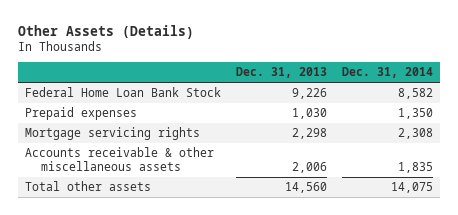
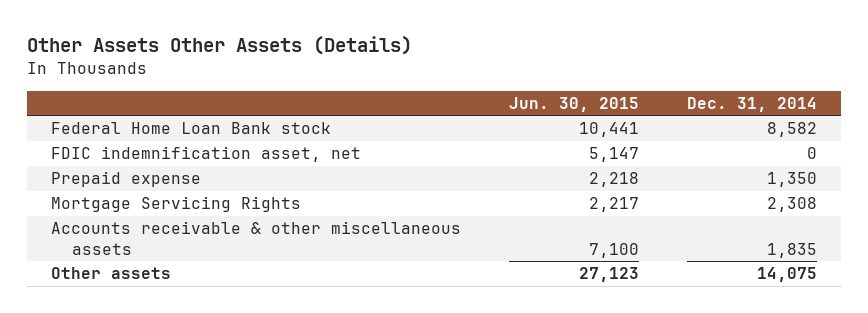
[17,24,194,39] Other Assets (Details) -> [27,36,413,56] Other Assets Other Assets (Details)
[235,67,327,79] Dec. 31, 2013 -> none
none -> [509,96,640,112] Jun. 30, 2015
[25,87,222,98] Federal Home Loan Bank Stock -> [51,122,332,135] Federal Home Loan Bank stock
none -> [51,146,362,163] FDIC indemnification asset, net
[25,107,138,121] Prepaid expenses -> [51,171,202,188] Prepaid expense
[25,127,201,141] Mortgage servicing rights -> [51,196,302,213] Mortgage Servicing Rights
[25,181,152,192] Total other assets -> [51,267,172,280] Other assets

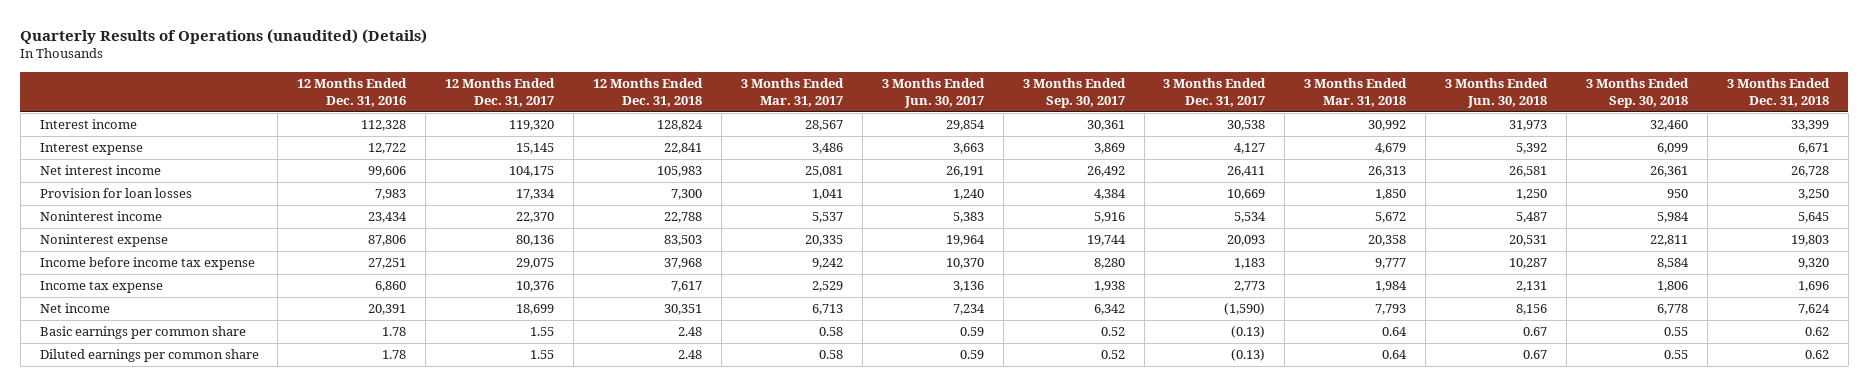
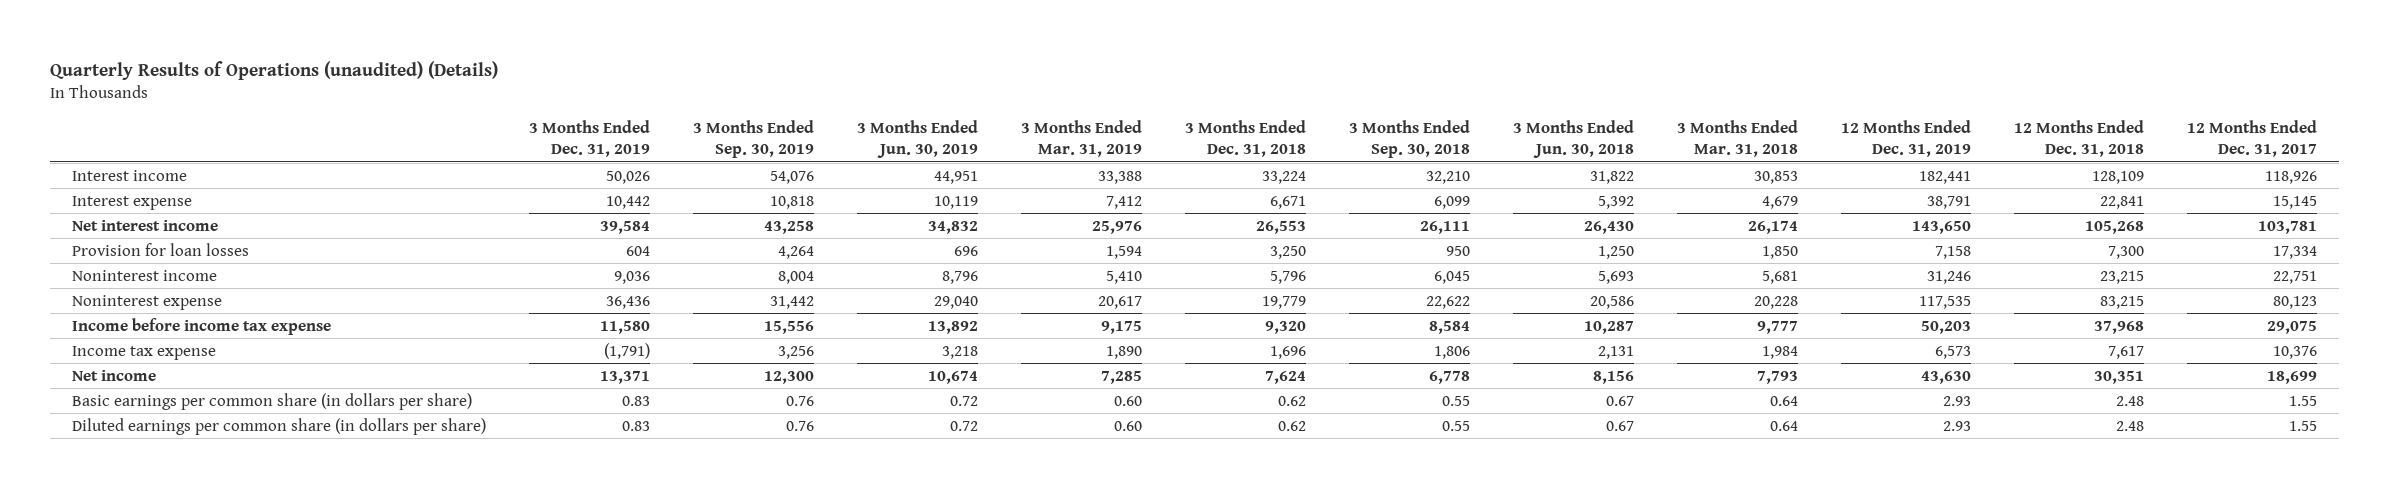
[297,77,408,107] 12 Months Ended Dec. 31, 2016 -> none
[740,77,844,107] 3 Months Ended Mar. 31, 2017 -> none
[881,77,985,108] 3 Months Ended Jun. 30, 2017 -> none
[1022,77,1126,108] 3 Months Ended Sep. 30, 2017 -> none
[1163,77,1267,107] 3 Months Ended Dec. 31, 2017 -> none
none -> [528,119,650,157] 3 Months Ended Dec. 31, 2019
none -> [692,119,814,158] 3 Months Ended Sep. 30, 2019
none -> [856,119,978,158] 3 Months Ended Jun. 30, 2019
none -> [1020,119,1142,157] 3 Months Ended Mar. 31, 2019
none -> [1841,119,1972,157] 12 Months Ended Dec. 31, 2019
[509,120,555,132] 119,320 -> [2265,170,2318,184] 118,926
[657,120,704,132] 128,824 -> [2092,170,2145,184] 128,109
[1368,120,1407,132] 30,992 -> [1754,170,1799,184] 30,853
[1509,120,1548,132] 31,973 -> [1590,170,1635,184] 31,822
[1649,120,1688,132] 32,460 -> [1426,170,1471,184] 32,210
[1790,120,1829,132] 33,399 -> [1262,170,1307,184] 33,224
[509,166,555,178] 104,175 -> [2258,220,2318,234] 103,781
[657,166,703,178] 105,983 -> [2085,220,2145,234] 105,268
[1368,166,1407,178] 26,313 -> [1748,220,1799,234] 26,174
[1509,166,1548,178] 26,581 -> [1584,220,1635,234] 26,430
[1649,166,1688,178] 26,361 -> [1420,220,1471,234] 26,111
[1790,166,1829,178] 26,728 -> [1256,220,1307,234] 26,553
[516,212,555,224] 22,370 -> [2273,270,2318,284] 22,751
[664,212,703,224] 22,788 -> [2100,270,2145,284] 23,215
[1375,212,1407,224] 5,672 -> [1762,270,1799,284] 5,681
[1516,212,1548,224] 5,487 -> [1598,270,1635,284] 5,693
[1656,212,1689,224] 5,984 -> [1434,270,1471,284] 6,045
[1797,212,1829,224] 5,645 -> [1270,270,1307,284] 5,796
[516,235,555,247] 80,136 -> [2273,295,2318,309] 80,123
[664,235,703,247] 83,503 -> [2100,295,2145,309] 83,215
[1368,235,1407,247] 20,358 -> [1754,295,1799,309] 20,228
[1509,235,1548,247] 20,531 -> [1590,295,1635,309] 20,586
[1649,235,1688,247] 22,811 -> [1426,295,1471,309] 22,622
[1790,235,1829,247] 19,803 -> [1262,295,1307,309] 19,779
[39,326,246,340] Basic earnings per common share -> [71,392,472,410] Basic earnings per common share (in dollars per share)
[39,349,259,363] Diluted earnings per common share -> [71,417,486,435] Diluted earnings per common share (in dollars per share)

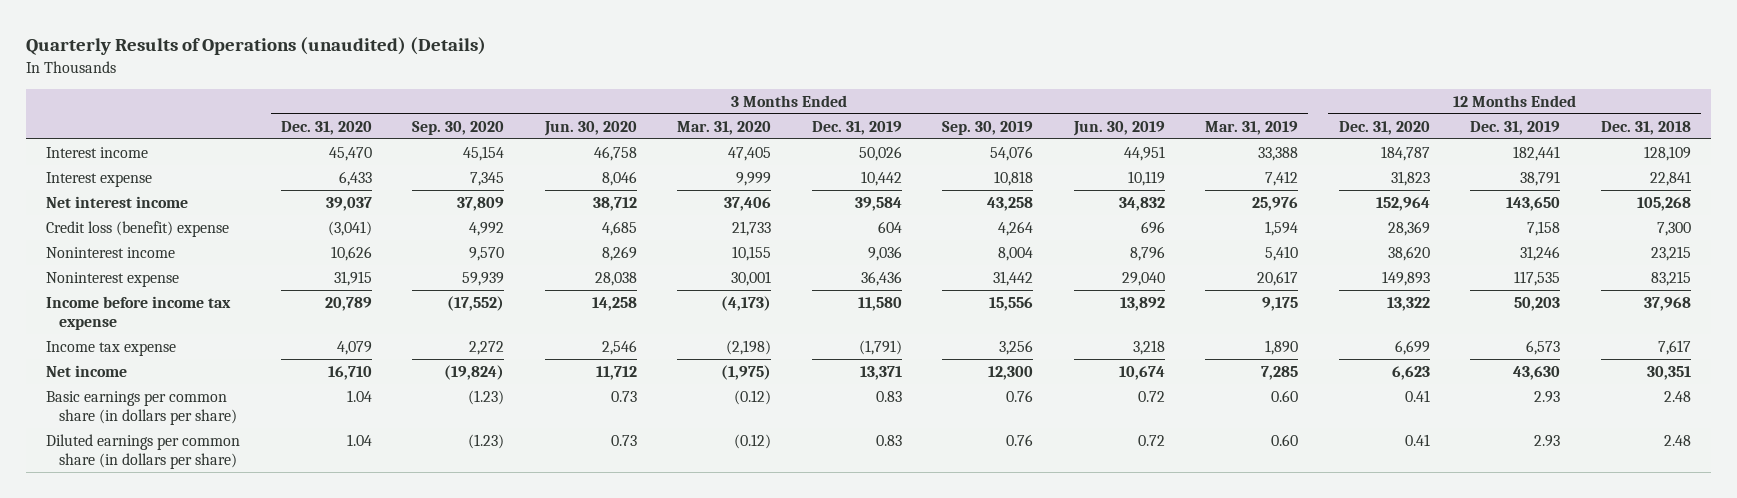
[1185,119,1307,157] 3 Months Ended Dec. 31, 2018 -> none
[1349,119,1471,158] 3 Months Ended Sep. 30, 2018 -> none
[1513,119,1635,158] 3 Months Ended Jun. 30, 2018 -> none
[1677,119,1799,157] 3 Months Ended Mar. 31, 2018 -> none
[2187,119,2318,157] 12 Months Ended Dec. 31, 2017 -> none
none -> [280,120,372,135] Dec. 31, 2020
none -> [412,120,505,135] Sep. 30, 2020
none -> [543,120,637,136] Jun. 30, 2020
none -> [677,120,772,135] Mar. 31, 2020
none -> [1338,120,1430,135] Dec. 31, 2020
[71,242,249,256] Provision for loan losses -> [46,220,230,237] Credit loss (benefit) expense

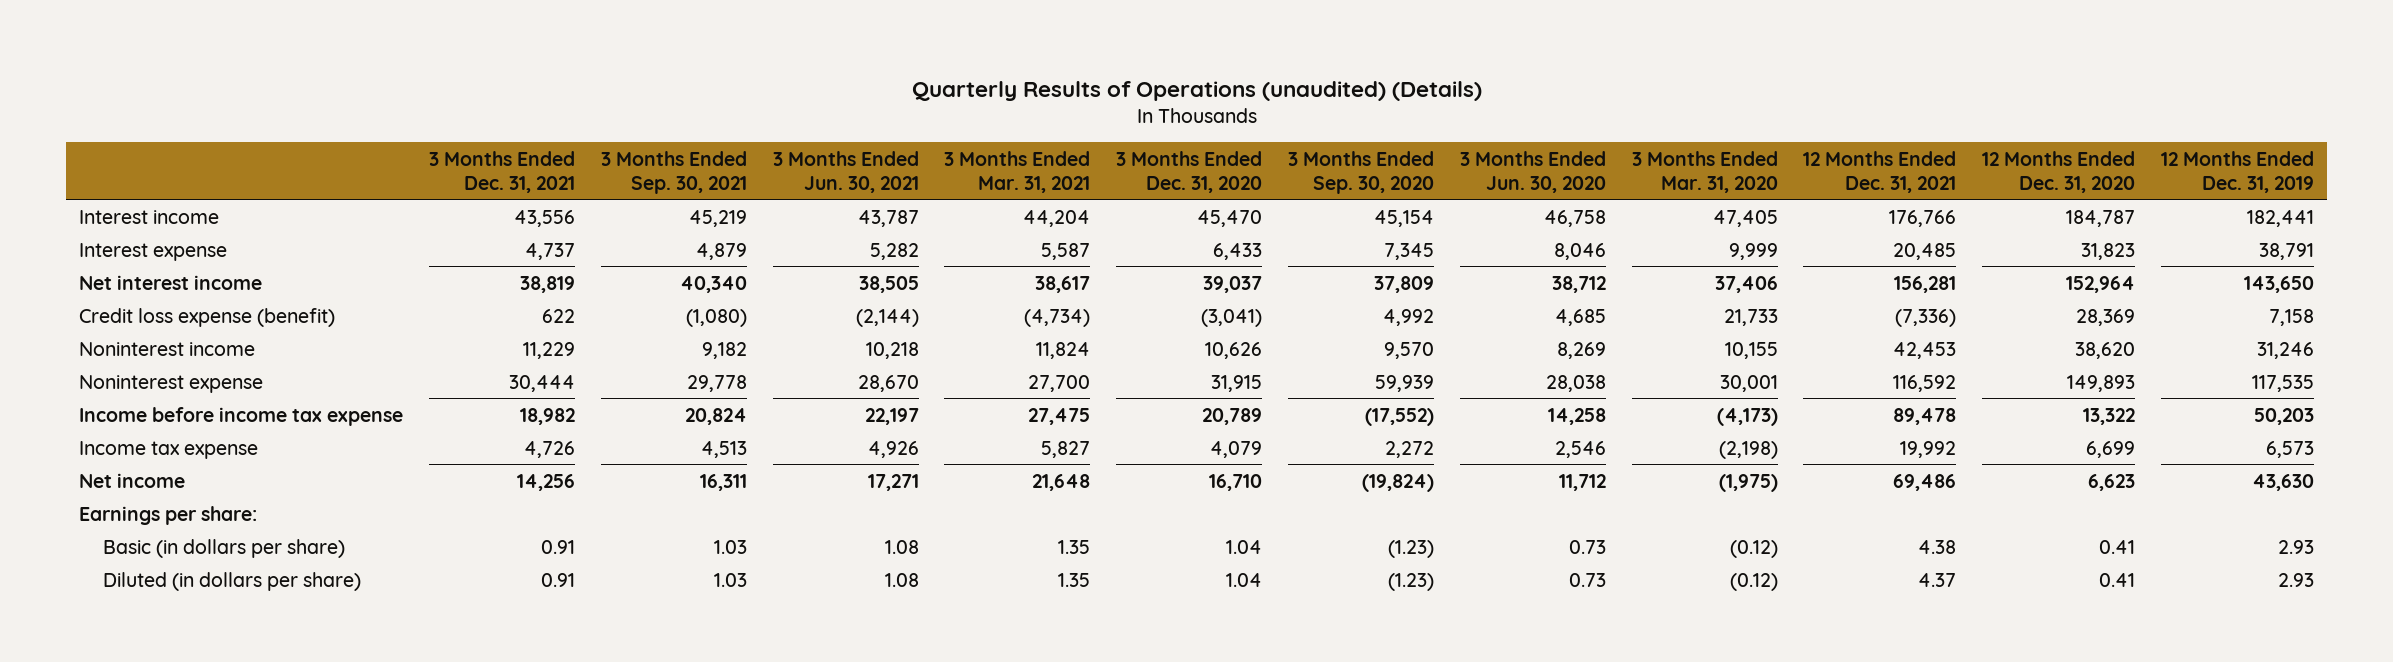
[811,120,902,135] Dec. 31, 2019 -> none
[942,120,1034,135] Sep. 30, 2019 -> none
[1072,120,1165,136] Jun. 30, 2019 -> none
[1205,120,1299,135] Mar. 31, 2019 -> none
[1600,120,1691,135] Dec. 31, 2018 -> none
none -> [429,150,576,193] 3 Months Ended Dec. 31, 2021
none -> [600,150,747,194] 3 Months Ended Sep. 30, 2021
none -> [772,150,919,193] 3 Months Ended Jun. 30, 2021
none -> [944,150,1091,193] 3 Months Ended Mar. 31, 2021
none -> [1803,150,1957,193] 12 Months Ended Dec. 31, 2021
[46,220,230,237] Credit loss (benefit) expense -> [79,307,336,327] Credit loss expense (benefit)
none -> [79,505,258,525] Earnings per share:
[46,390,238,426] Basic earnings per common share (in dollars per share) -> [102,538,345,558] Basic (in dollars per share)
[46,433,241,470] Diluted earnings per common share (in dollars per share) -> [102,571,361,591] Diluted (in dollars per share)

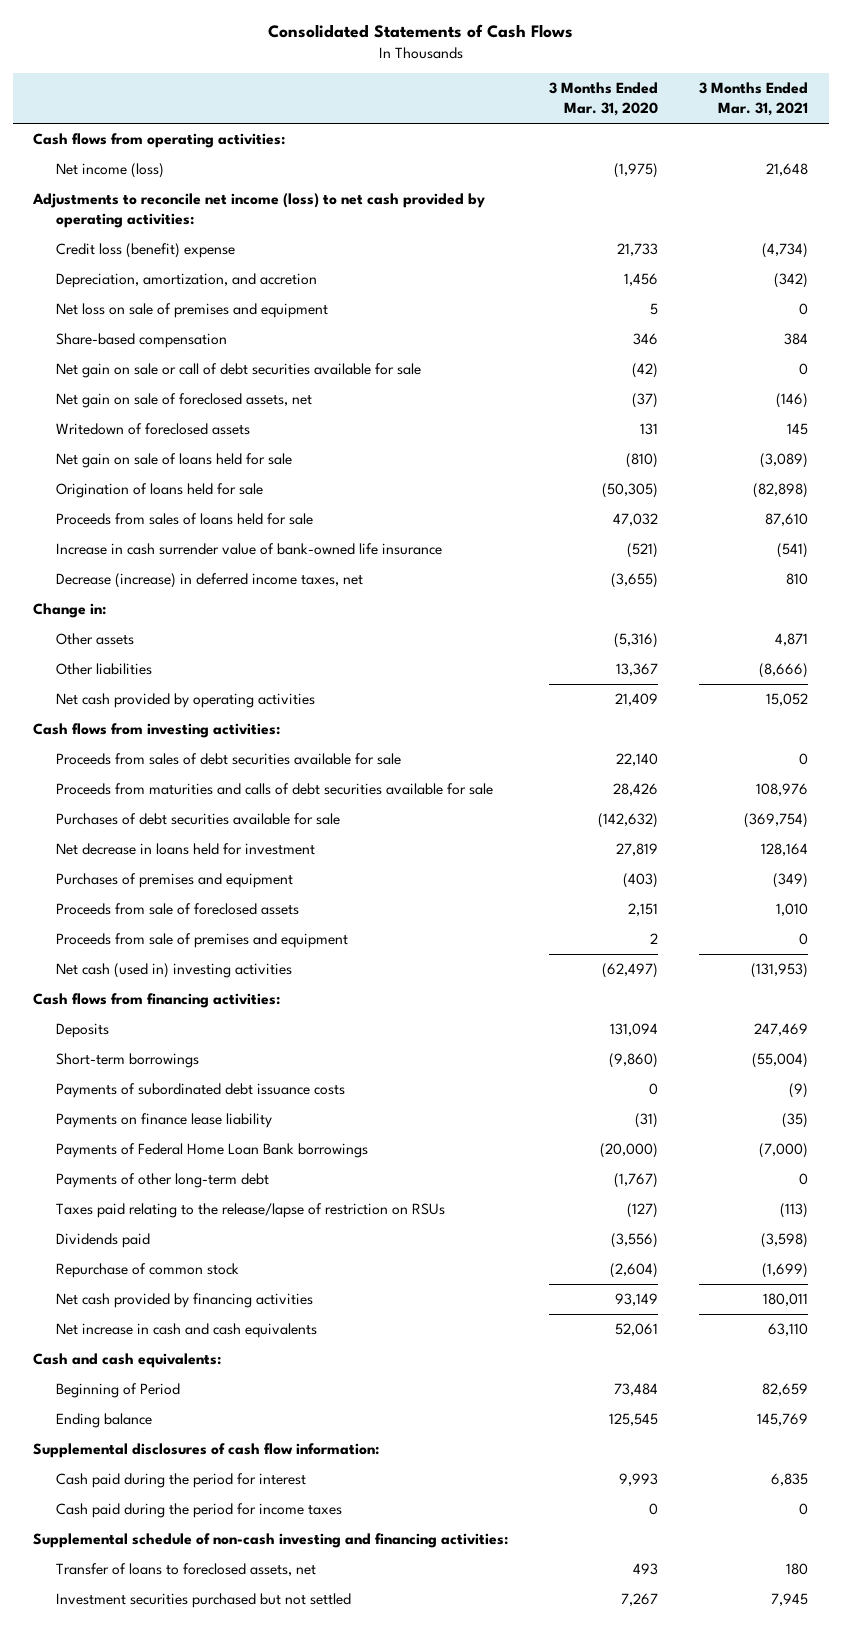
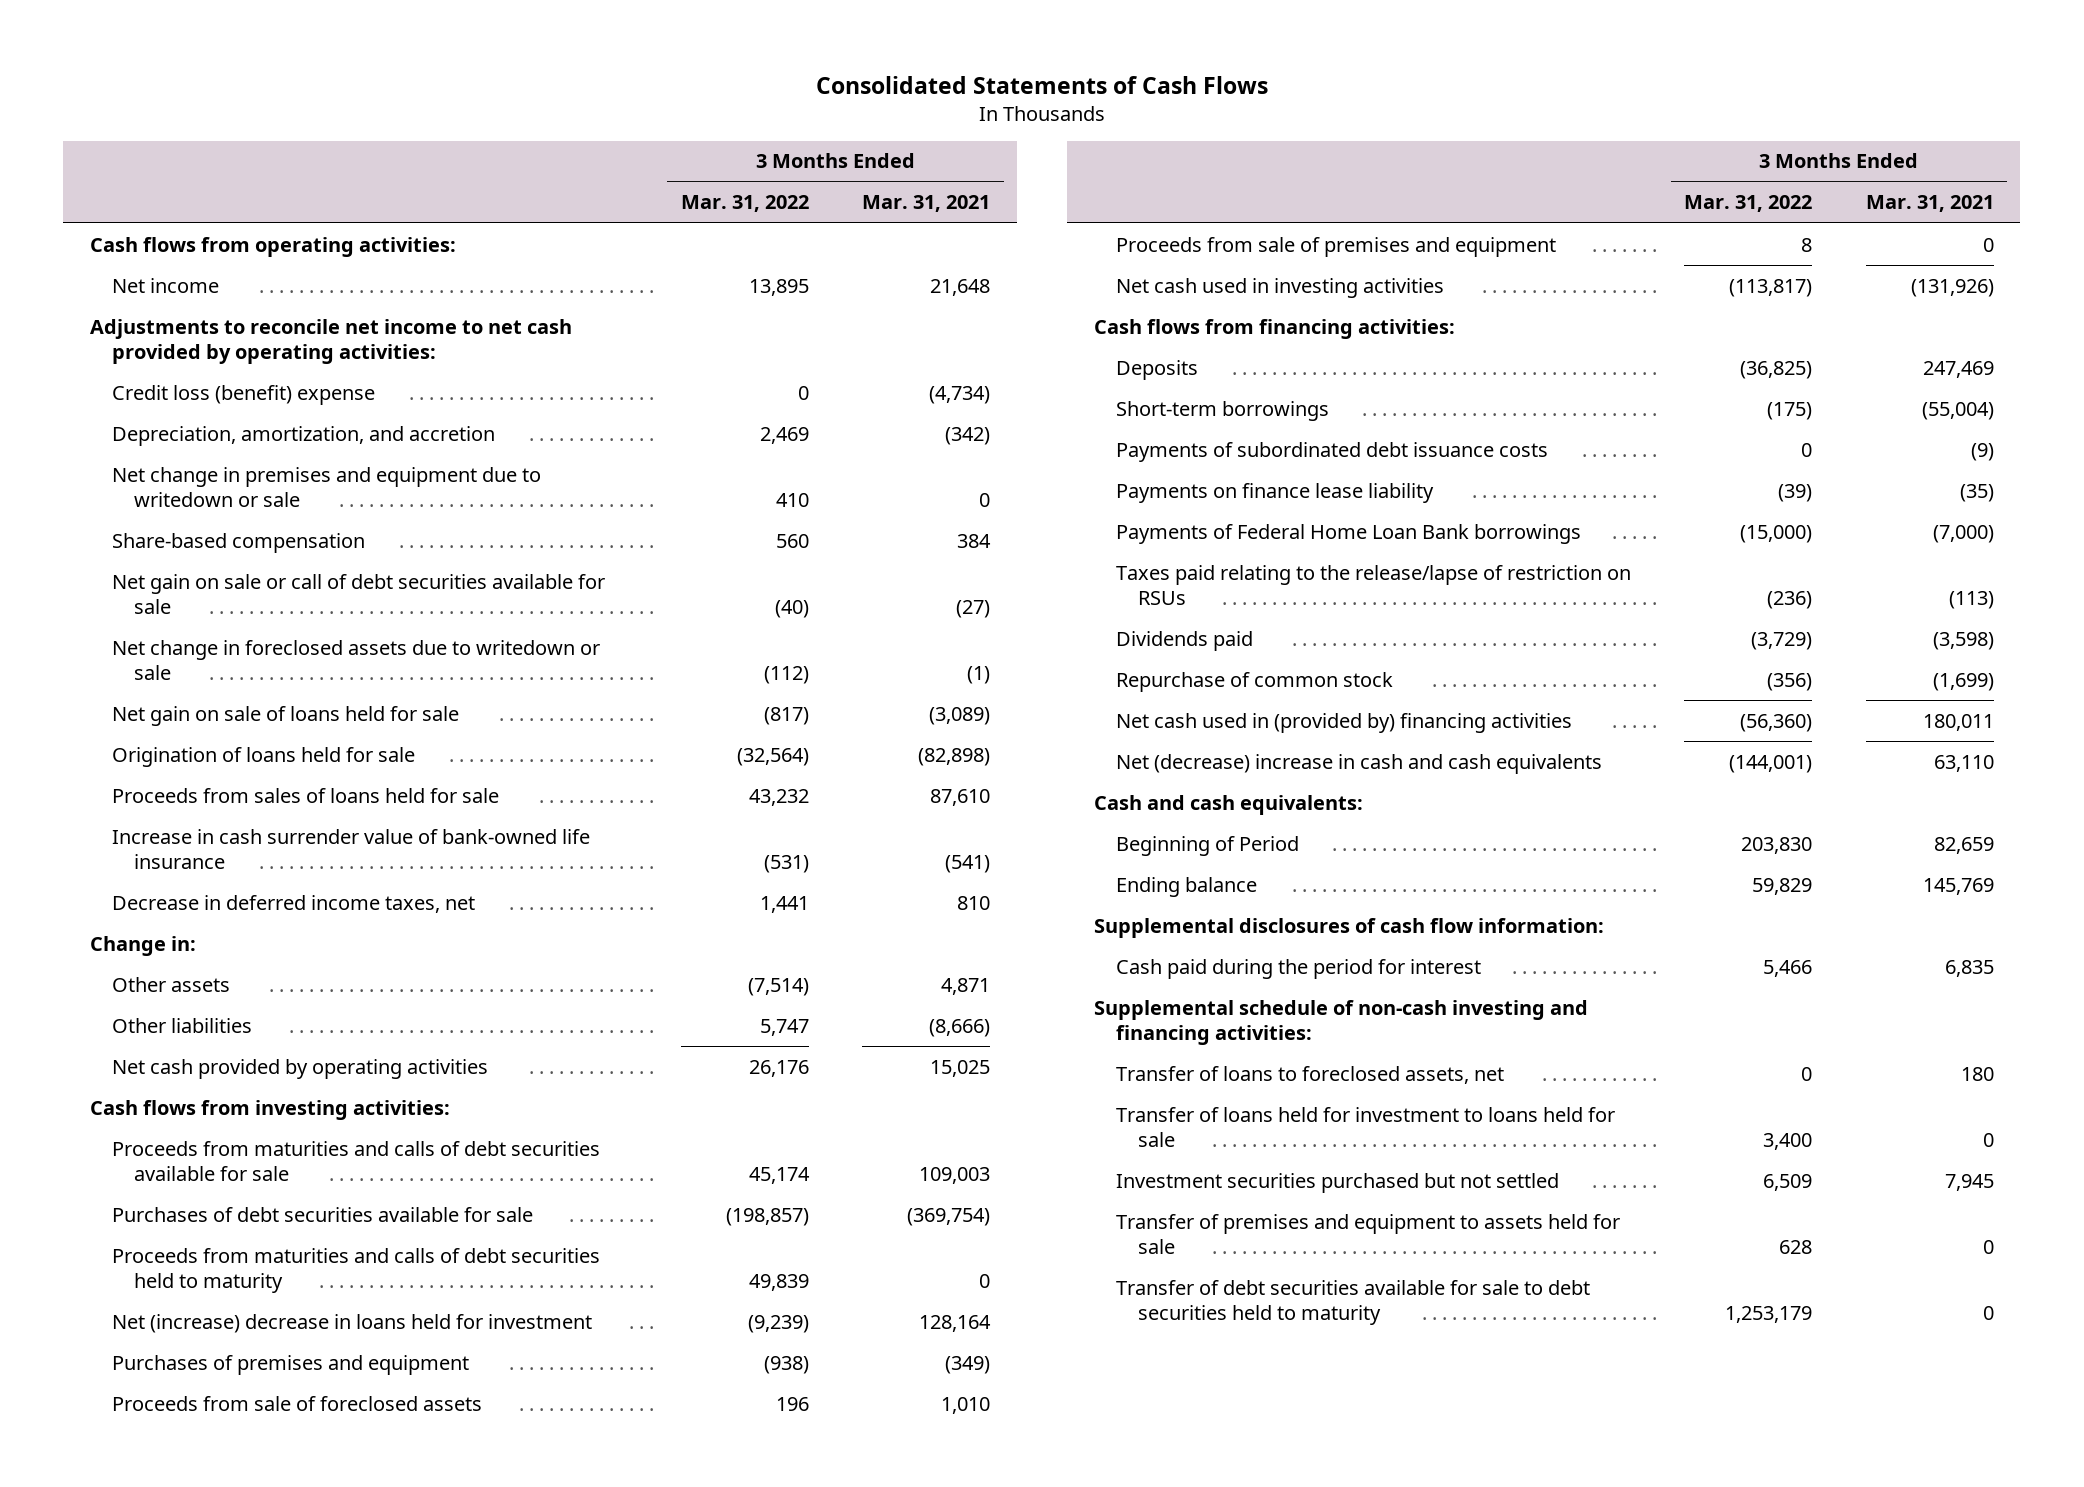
[549,82,659,117] 3 Months Ended Mar. 31, 2020 -> none
none -> [680,195,809,213] Mar. 31, 2022
[55,163,164,179] Net income (loss) -> [112,277,220,293] Net income
[32,193,486,229] Adjustments to reconcile net income (loss) to net cash provided by operating activities: -> [90,318,573,364] Adjustments to reconcile net income to net cash provided by operating activities:
[55,303,328,319] Net loss on sale of premises and equipment -> none
none -> [112,466,542,507] Net change in premises and equipment due to writedown or sale
[55,393,312,409] Net gain on sale of foreclosed assets, net -> none
[55,423,250,436] Writedown of foreclosed assets -> none
[799,363,809,376] 0 -> [956,599,991,618] (27)
none -> [112,639,601,680] Net change in foreclosed assets due to writedown or sale
[55,573,363,589] Decrease (increase) in deferred income taxes, net -> [112,894,476,913] Decrease in deferred income taxes, net
[766,693,809,707] 15,052 -> [930,1059,991,1077] 15,025
[55,753,401,766] Proceeds from sales of debt securities available for sale -> none
[756,783,809,797] 108,976 -> [919,1166,991,1184] 109,003
none -> [112,1247,601,1293] Proceeds from maturities and calls of debt securities held to maturity
[55,843,315,856] Net decrease in loans held for investment -> [112,1313,593,1333] Net (increase) decrease in loans held for investment
[55,963,292,979] Net cash (used in) investing activities -> [1115,277,1444,298] Net cash used in investing activities
[751,963,809,979] (131,953) -> [1910,278,1994,297] (131,926)
[55,1173,269,1189] Payments of other long-term debt -> none
[55,1293,313,1309] Net cash provided by financing activities -> [1115,712,1572,733] Net cash used in (provided by) financing activities
[55,1323,317,1339] Net increase in cash and cash equivalents -> [1115,753,1602,774] Net (decrease) increase in cash and cash equivalents
[55,1503,342,1519] Cash paid during the period for income taxes -> none
none -> [1115,1106,1615,1147] Transfer of loans held for investment to loans held for sale
none -> [1115,1213,1620,1254] Transfer of premises and equipment to assets held for sale
none -> [1115,1279,1590,1325] Transfer of debt securities available for sale to debt securities held to maturity

